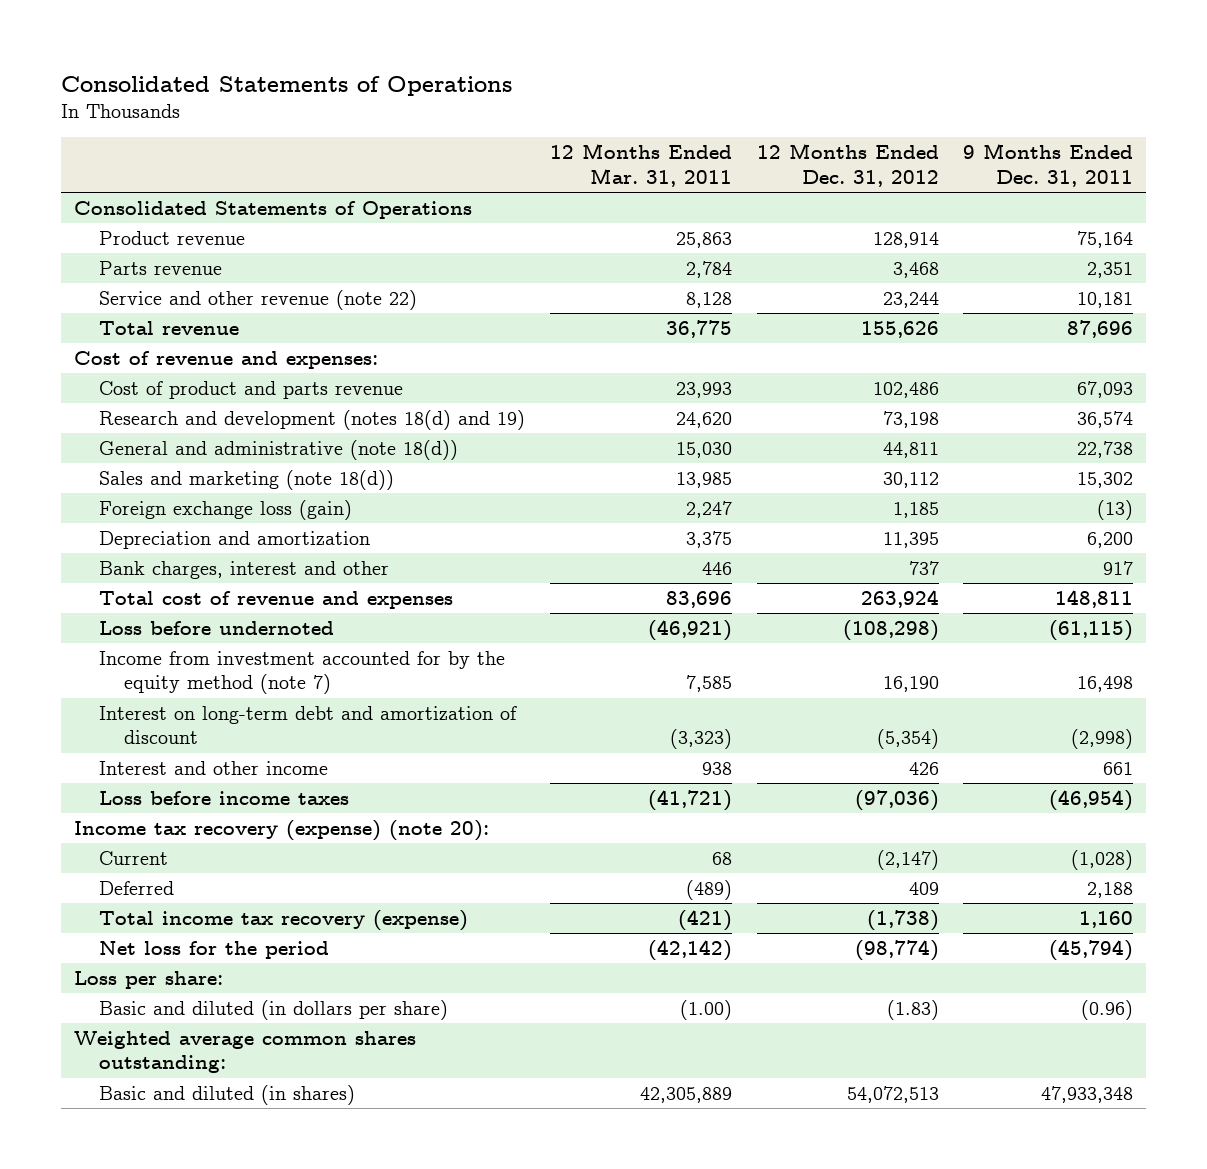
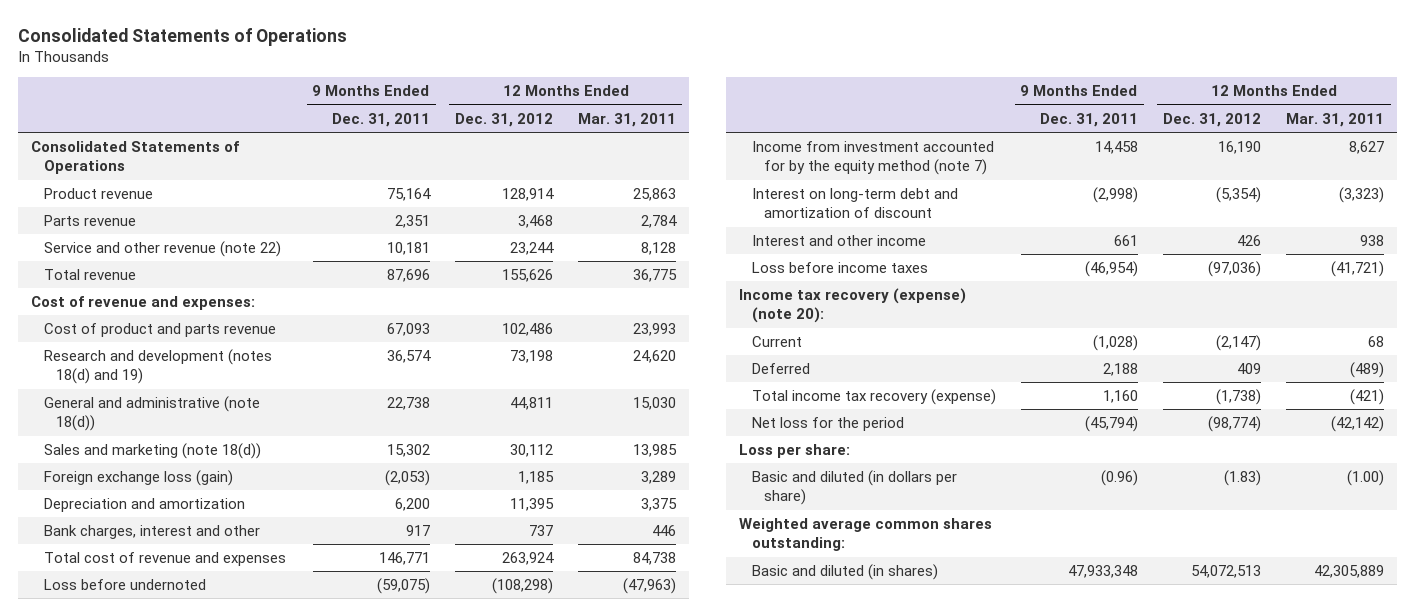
[685,500,732,518] 2,247 -> [641,471,677,485] 3,289
[1097,499,1134,520] (13) -> [384,470,430,487] (2,053)
[665,590,732,608] 83,696 -> [633,552,677,566] 84,738
[1055,589,1134,608] 148,811 -> [378,552,430,566] 146,771
[647,619,732,641] (46,921) -> [623,578,677,595] (47,963)
[1049,619,1134,641] (61,115) -> [376,578,430,595] (59,075)
[685,675,732,693] 7,585 -> [1349,141,1385,155] 8,627
[1077,676,1134,693] 16,498 -> [1094,141,1138,155] 14,458

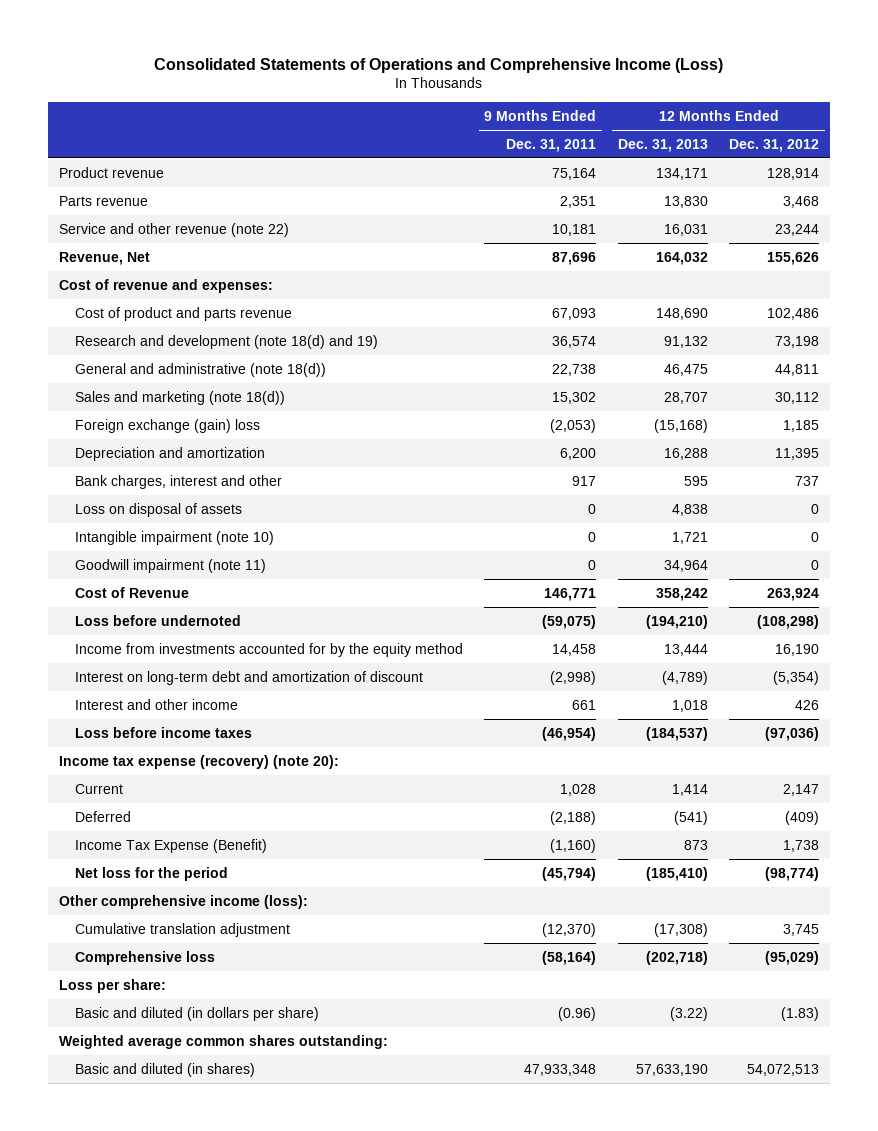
[18,27,348,46] Consolidated Statements of Operations -> [154,57,724,73] Consolidated Statements of Operations and Comprehensive Income (Loss)
[578,112,677,127] Mar. 31, 2011 -> none
none -> [617,138,708,152] Dec. 31, 2013
[30,141,239,175] Consolidated Statements of Operations -> none
[43,269,136,281] Total revenue -> [58,251,150,265] Revenue, Net
[43,349,272,385] Research and development (notes 18(d) and 19) -> [74,334,378,349] Research and development (note 18(d) and 19)
[43,470,233,487] Foreign exchange loss (gain) -> [74,418,260,433] Foreign exchange (gain) loss
none -> [74,502,242,517] Loss on disposal of assets
none -> [74,530,274,545] Intangible impairment (note 10)
none -> [74,558,266,573] Goodwill impairment (note 11)
[43,552,286,567] Total cost of revenue and expenses -> [74,586,189,598] Cost of Revenue
[751,141,994,176] Income from investment accounted for by the equity method (note 7) -> [74,642,463,657] Income from investments accounted for by the equity method
[739,288,967,324] Income tax recovery (expense) (note 20): -> [58,754,339,769] Income tax expense (recovery) (note 20):
[1092,335,1138,352] (1,028) -> [560,783,597,796] 1,028
[1216,335,1262,352] (2,147) -> [783,783,820,796] 2,147
[1102,363,1138,377] 2,188 -> [550,810,597,825] (2,188)
[1237,363,1262,375] 409 -> [785,810,820,825] (409)
[751,389,996,406] Total income tax recovery (expense) -> [74,838,267,853] Income Tax Expense (Benefit)
[1102,390,1138,404] 1,160 -> [550,838,597,853] (1,160)
[1216,389,1262,406] (1,738) -> [783,839,820,852] 1,738
none -> [58,894,308,909] Other comprehensive income (loss):
none -> [74,922,290,937] Cumulative translation adjustment
none -> [74,950,215,965] Comprehensive loss

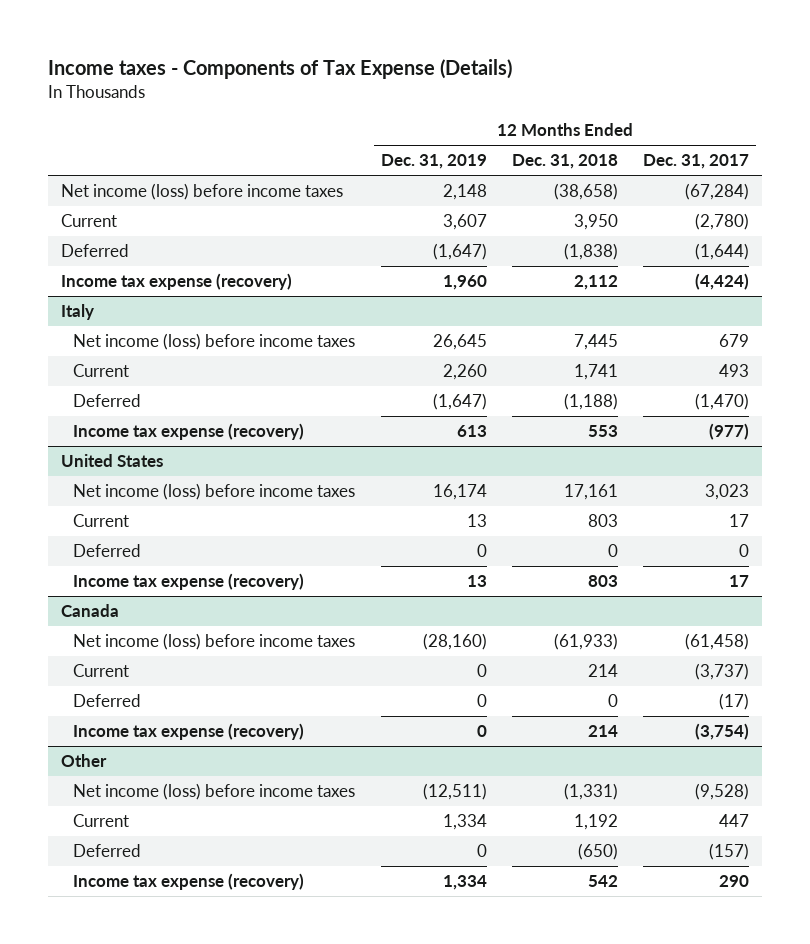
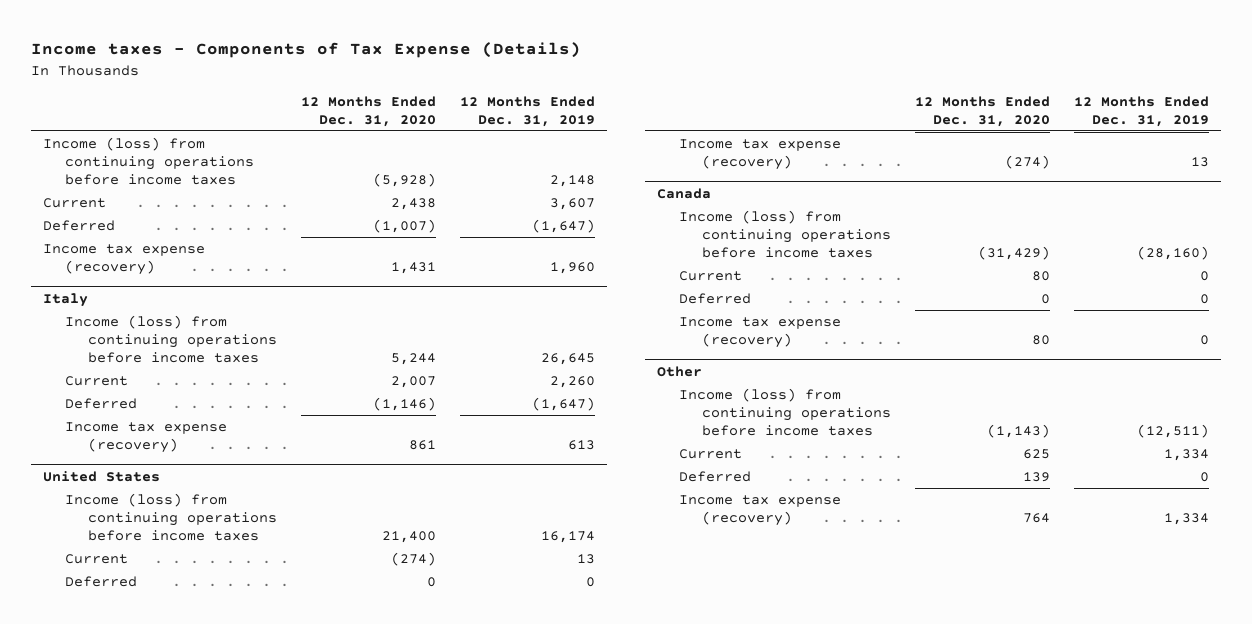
[511,154,618,170] Dec. 31, 2018 -> none
[643,154,750,170] Dec. 31, 2017 -> none
none -> [300,95,436,127] 12 Months Ended Dec. 31, 2020
[60,183,343,201] Net income (loss) before income taxes -> [42,137,255,185] Income (loss) from continuing operations before income taxes
[73,333,356,351] Net income (loss) before income taxes -> [65,315,277,363] Income (loss) from continuing operations before income taxes
[73,483,356,501] Net income (loss) before income taxes -> [65,493,277,541] Income (loss) from continuing operations before income taxes
[73,633,356,651] Net income (loss) before income taxes -> [679,210,891,258] Income (loss) from continuing operations before income taxes
[73,783,356,801] Net income (loss) before income taxes -> [679,388,891,436] Income (loss) from continuing operations before income taxes

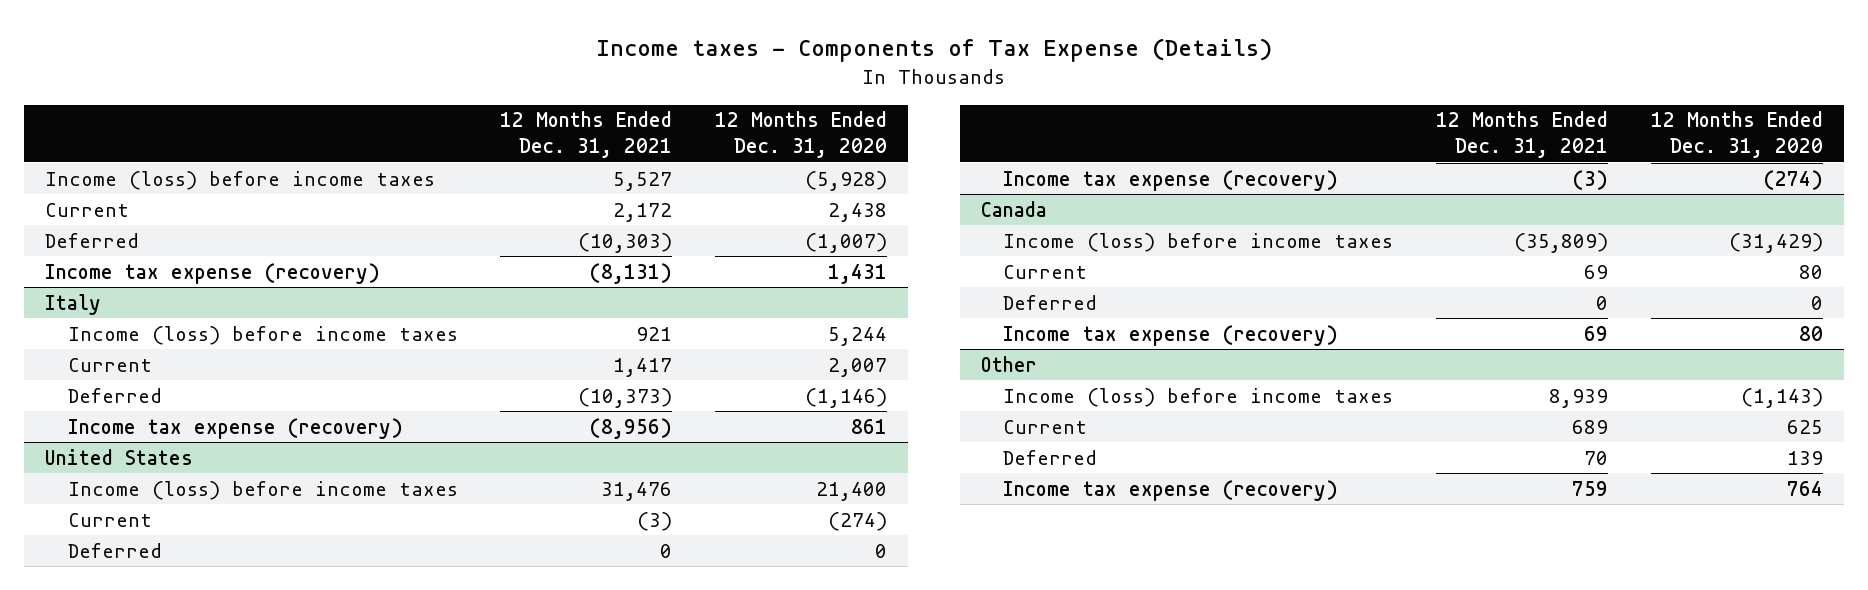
[459,95,595,127] 12 Months Ended Dec. 31, 2019 -> none
none -> [500,111,673,159] 12 Months Ended Dec. 31, 2021
[42,137,255,185] Income (loss) from continuing operations before income taxes -> [45,170,436,190] Income (loss) before income taxes
[65,315,277,363] Income (loss) from continuing operations before income taxes -> [67,325,458,345] Income (loss) before income taxes
[65,493,277,541] Income (loss) from continuing operations before income taxes -> [67,480,458,500] Income (loss) before income taxes
[679,210,891,258] Income (loss) from continuing operations before income taxes -> [1003,232,1394,252] Income (loss) before income taxes
[679,388,891,436] Income (loss) from continuing operations before income taxes -> [1003,387,1394,407] Income (loss) before income taxes

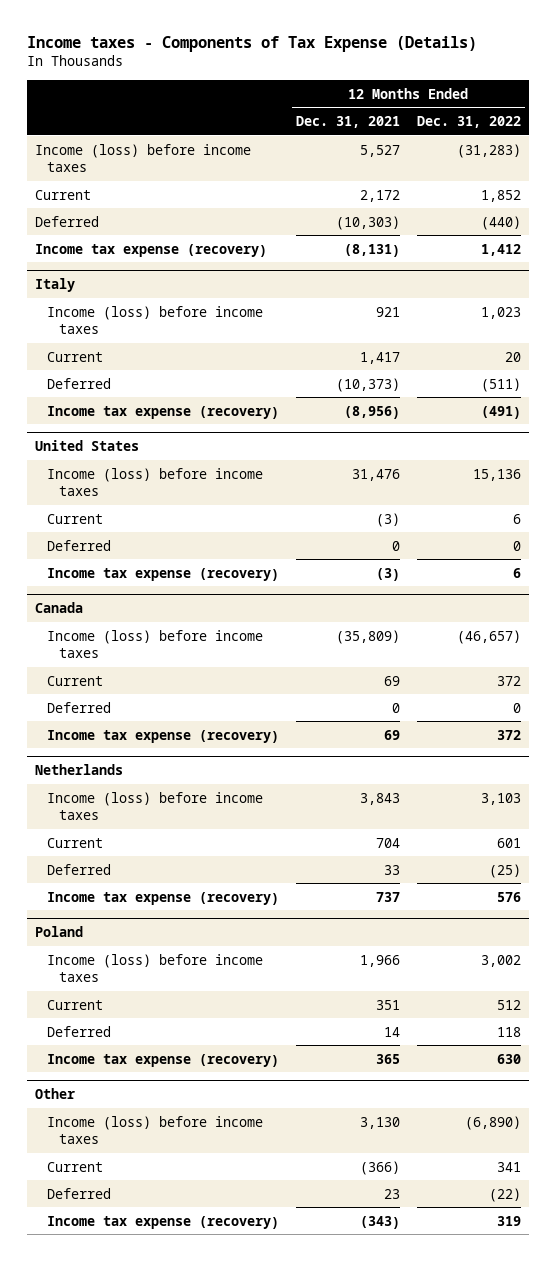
[715,111,888,159] 12 Months Ended Dec. 31, 2020 -> none
none -> [416,115,521,128] Dec. 31, 2022
none -> [35,764,124,776] Netherlands
none -> [47,791,264,820] Income (loss) before income taxes
none -> [47,837,104,848] Current
none -> [47,863,112,875] Deferred
none -> [47,891,280,905] Income tax expense (recovery)
none -> [35,926,84,938] Poland
none -> [47,953,264,982] Income (loss) before income taxes
none -> [47,999,104,1010] Current
none -> [47,1025,112,1037] Deferred
none -> [47,1053,280,1067] Income tax expense (recovery)
[1549,388,1609,408] 8,939 -> [360,1116,401,1129] 3,130
[1572,419,1609,434] 689 -> [360,1160,401,1175] (366)
[1584,450,1609,465] 70 -> [384,1188,401,1199] 23
[1572,480,1609,496] 759 -> [360,1215,401,1229] (343)

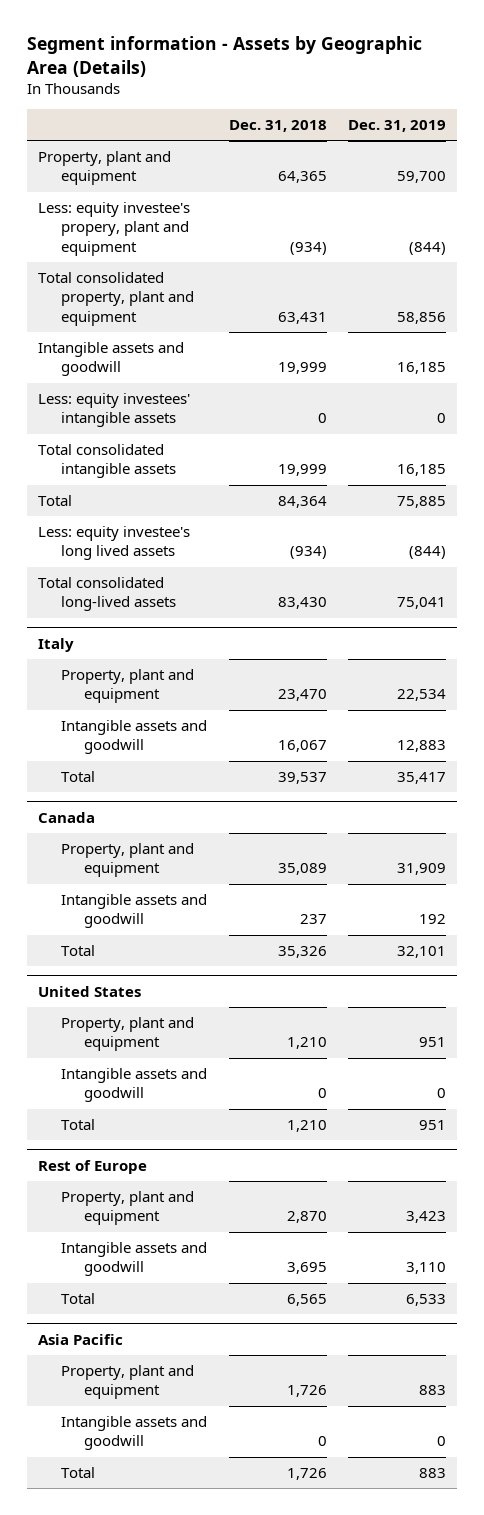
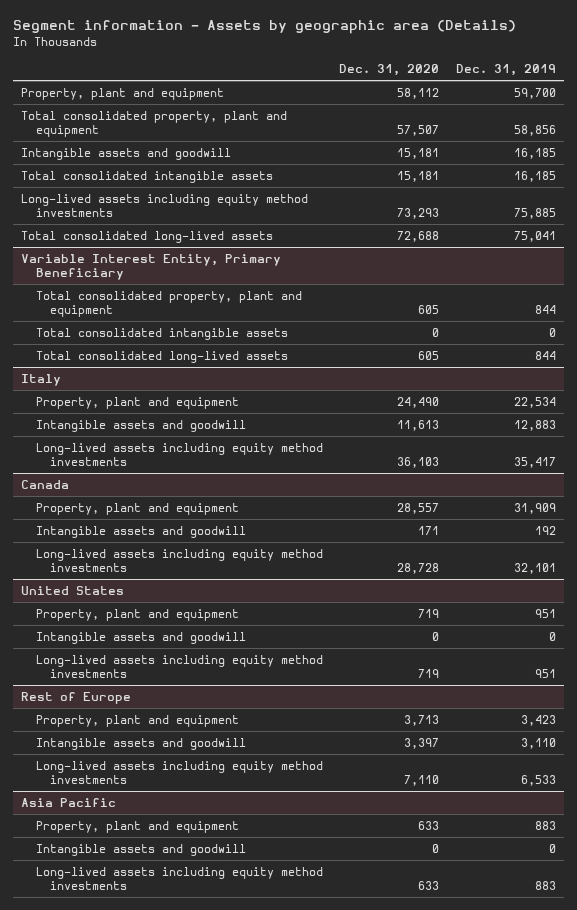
[27,36,423,77] Segment information - Assets by Geographic Area (Details) -> [12,20,516,35] Segment information - Assets by geographic area (Details)
[228,120,327,133] Dec. 31, 2018 -> none
none -> [339,64,440,77] Dec. 31, 2020
[37,201,190,256] Less: equity investee's propery, plant and equipment -> none
[37,392,190,428] Less: equity investees' intangible assets -> none
[37,525,190,561] Less: equity investee's long lived assets -> none
[37,494,72,506] Total -> [21,193,309,218] Long-lived assets including equity method investments
none -> [21,253,282,281] Variable Interest Entity, Primary Beneficiary
none -> [35,290,302,318] Total consolidated property, plant and equipment
none -> [35,327,288,340] Total consolidated intangible assets
none -> [35,350,288,363] Total consolidated long-lived assets
[61,770,96,782] Total -> [35,442,323,467] Long-lived assets including equity method investments
[61,944,96,956] Total -> [35,548,323,573] Long-lived assets including equity method investments
[61,1118,96,1130] Total -> [35,654,323,679] Long-lived assets including equity method investments
[61,1292,96,1304] Total -> [35,760,323,785] Long-lived assets including equity method investments
[61,1466,96,1478] Total -> [35,866,323,891] Long-lived assets including equity method investments

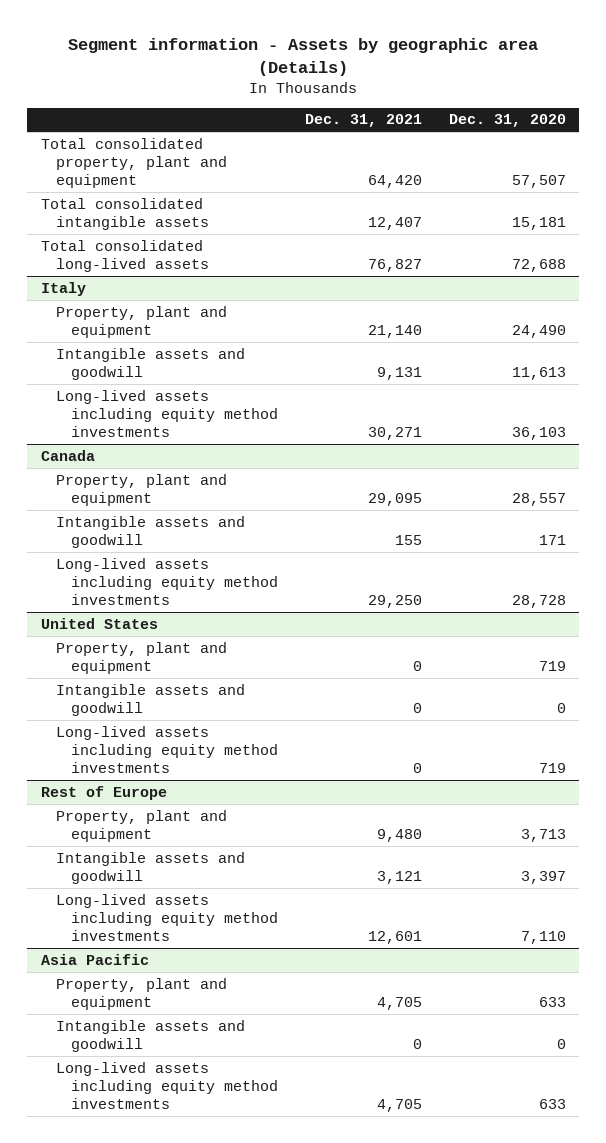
[456,64,557,77] Dec. 31, 2019 -> none
none -> [304,114,422,128] Dec. 31, 2021
[21,87,225,100] Property, plant and equipment -> none
[21,147,232,160] Intangible assets and goodwill -> none
[21,193,309,218] Long-lived assets including equity method investments -> none
[21,253,282,281] Variable Interest Entity, Primary Beneficiary -> none
[35,290,302,318] Total consolidated property, plant and equipment -> none
[35,327,288,340] Total consolidated intangible assets -> none
[35,350,288,363] Total consolidated long-lived assets -> none

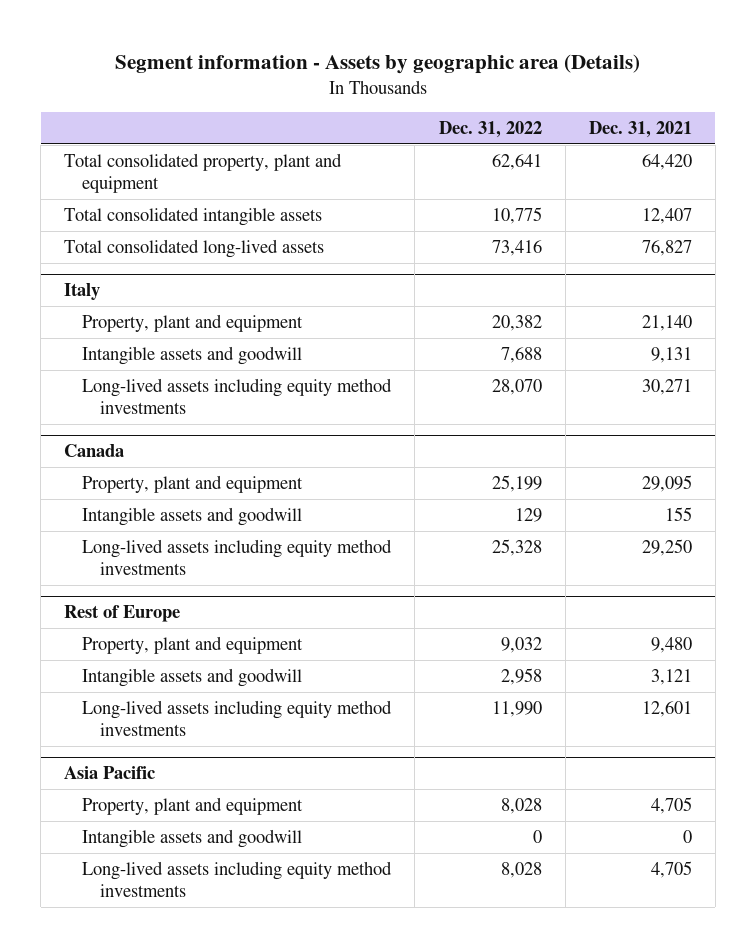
[448,114,566,128] Dec. 31, 2020 -> none
none -> [438,120,542,138] Dec. 31, 2022
[40,617,158,629] United States -> none
[55,641,227,674] Property, plant and equipment -> none
[55,683,245,716] Intangible assets and goodwill -> none
[55,725,278,774] Long-lived assets including equity method investments -> none

